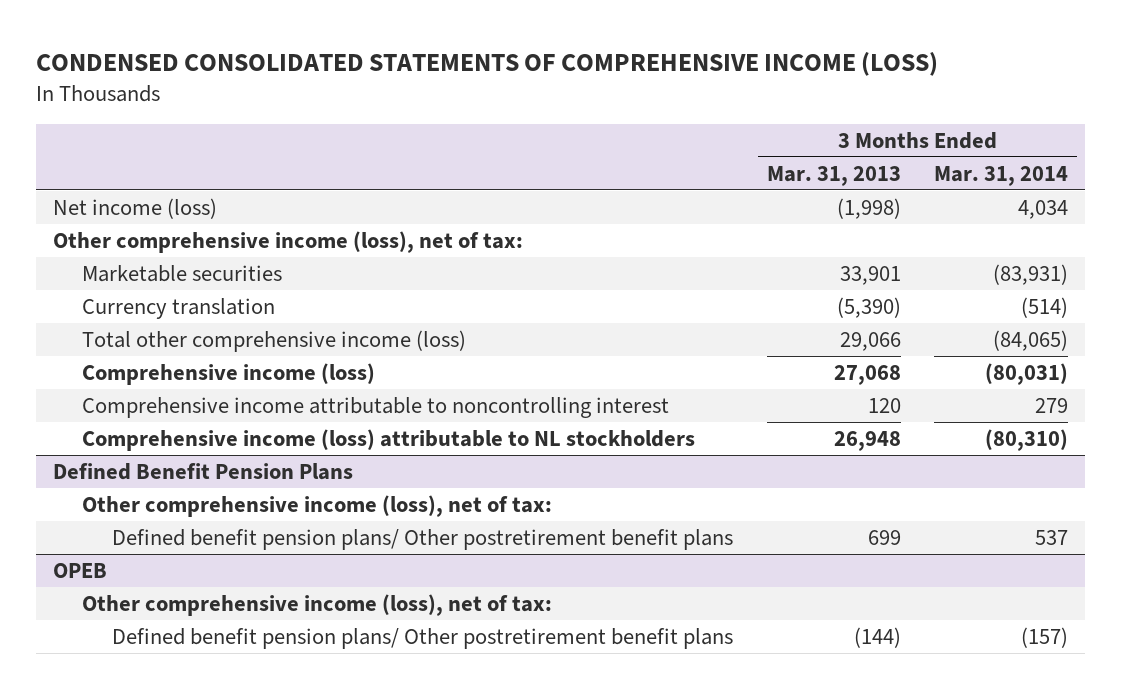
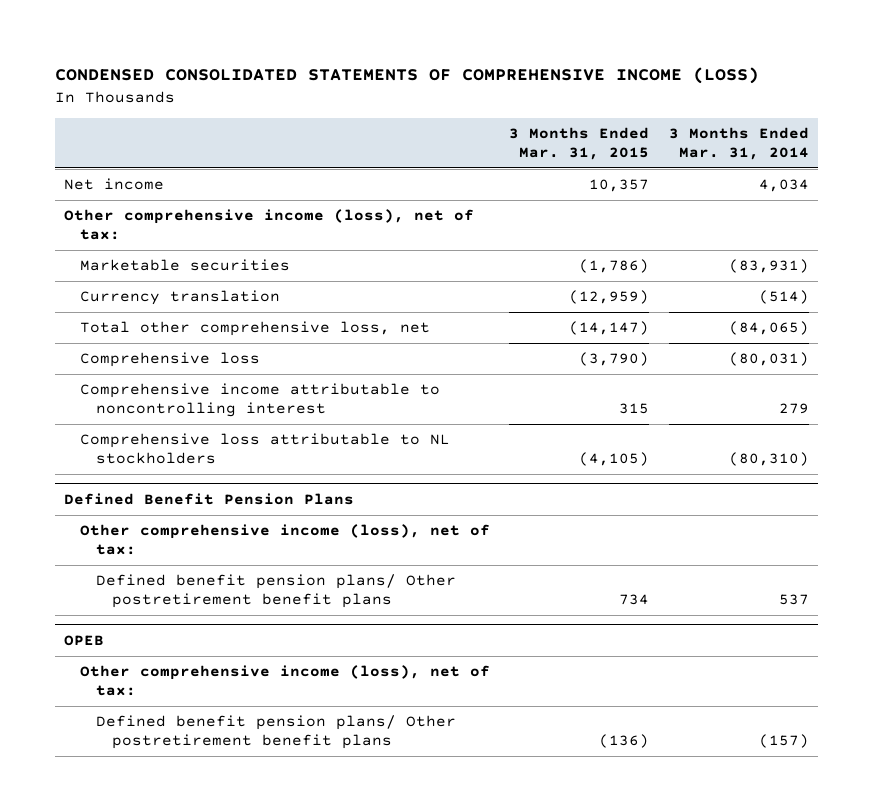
[766,165,901,186] Mar. 31, 2013 -> none
none -> [509,127,650,160] 3 Months Ended Mar. 31, 2015
[52,197,217,219] Net income (loss) -> [64,178,165,191] Net income
[82,329,467,352] Total other comprehensive income (loss) -> [80,321,431,337] Total other comprehensive loss, net
[82,362,376,385] Comprehensive income (loss) -> [80,352,261,368] Comprehensive loss
[82,428,696,451] Comprehensive income (loss) attributable to NL stockholders -> [80,433,451,465] Comprehensive loss attributable to NL stockholders

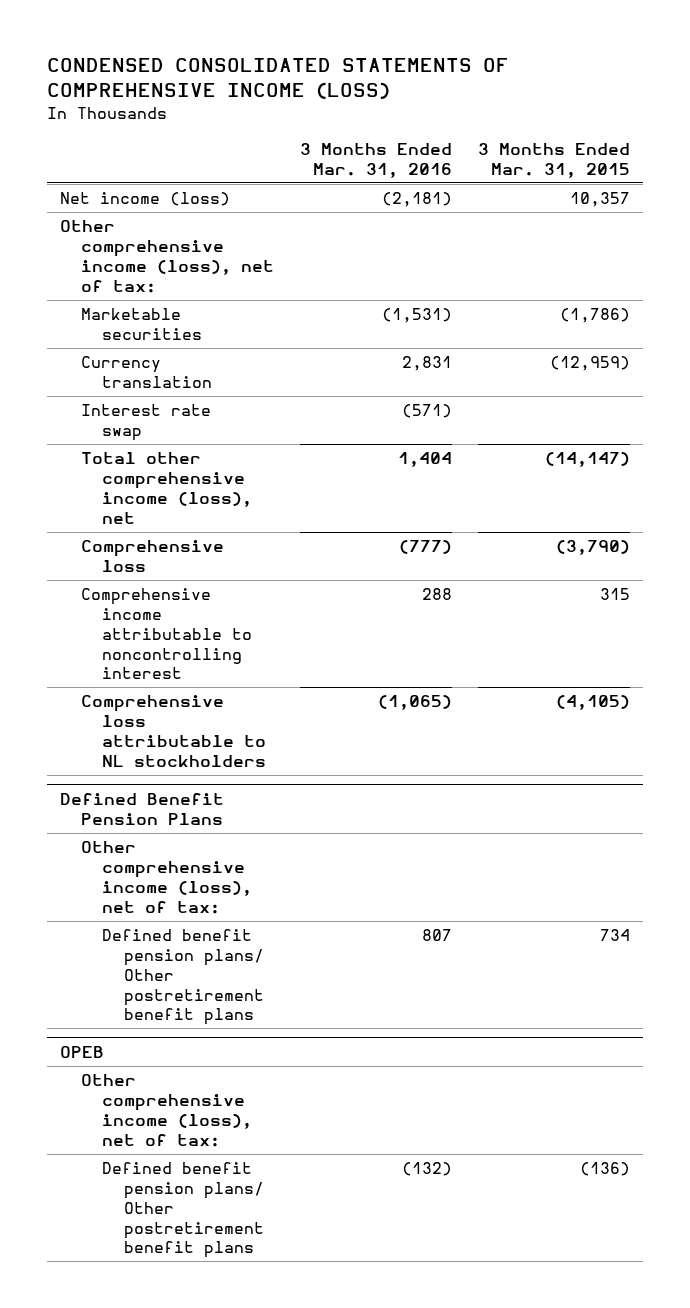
[668,127,809,160] 3 Months Ended Mar. 31, 2014 -> none
none -> [300,142,453,178] 3 Months Ended Mar. 31, 2016
[64,178,165,191] Net income -> [60,192,231,207] Net income (loss)
none -> [81,404,212,442] Interest rate swap
[80,321,431,337] Total other comprehensive loss, net -> [81,452,253,524] Total other comprehensive income (loss), net

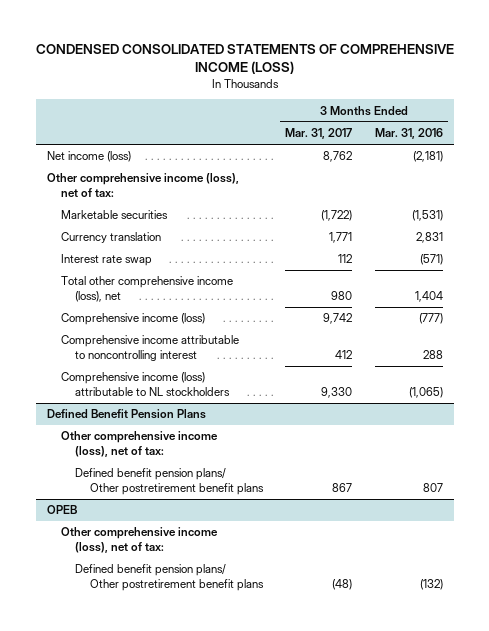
[478,142,631,178] 3 Months Ended Mar. 31, 2015 -> none
none -> [285,128,353,140] Mar. 31, 2017
[81,540,225,573] Comprehensive loss -> [61,313,206,326] Comprehensive income (loss)
[81,695,267,767] Comprehensive loss attributable to NL stockholders -> [61,372,231,396] Comprehensive income (loss) attributable to NL stockholders

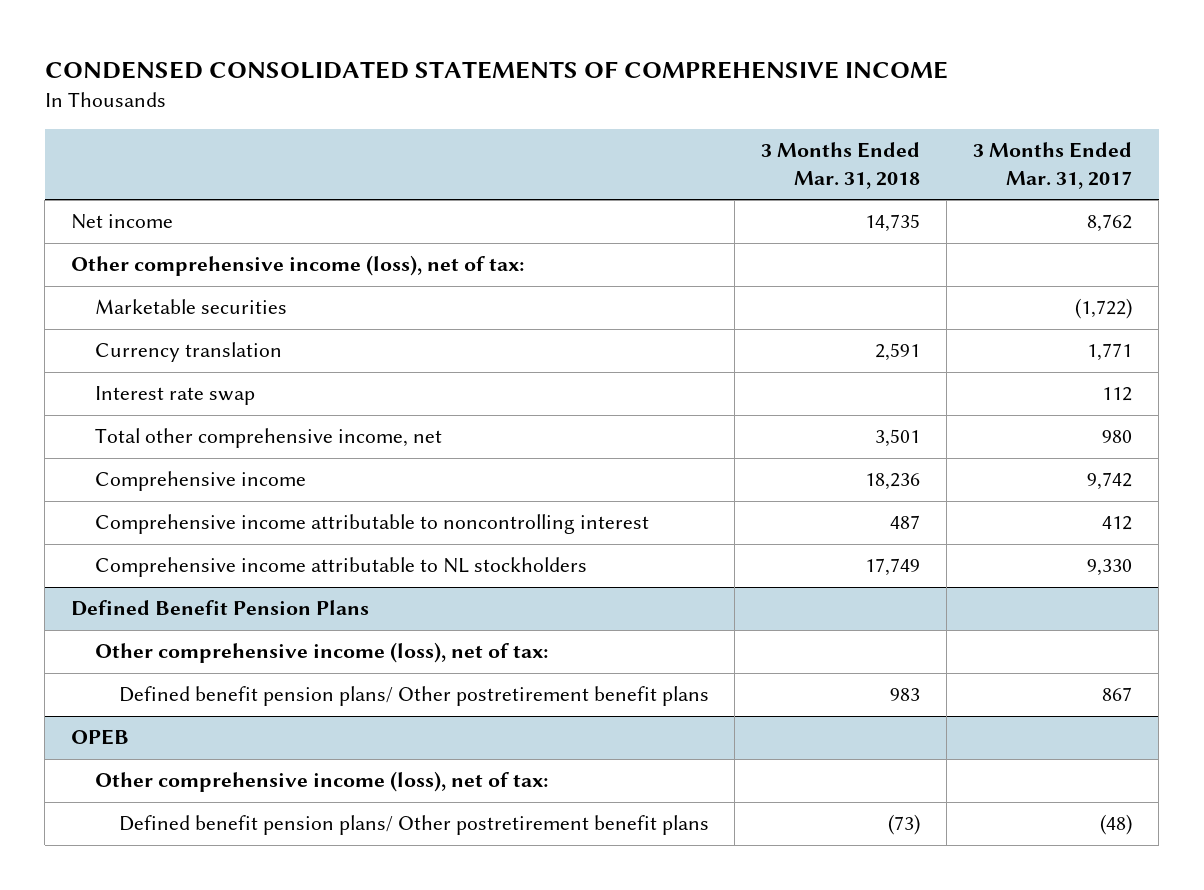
[35,43,454,74] CONDENSED CONSOLIDATED STATEMENTS OF COMPREHENSIVE INCOME (LOSS) -> [44,61,948,80] CONDENSED CONSOLIDATED STATEMENTS OF COMPREHENSIVE INCOME
[374,128,443,140] Mar. 31, 2016 -> none
none -> [761,142,921,189] 3 Months Ended Mar. 31, 2018
[46,151,131,163] Net income (loss) -> [71,214,174,230] Net income
[61,276,234,302] Total other comprehensive income (loss), net -> [94,428,442,449] Total other comprehensive income, net
[61,313,206,326] Comprehensive income (loss) -> [94,471,306,492] Comprehensive income
[61,372,231,396] Comprehensive income (loss) attributable to NL stockholders -> [94,557,587,578] Comprehensive income attributable to NL stockholders

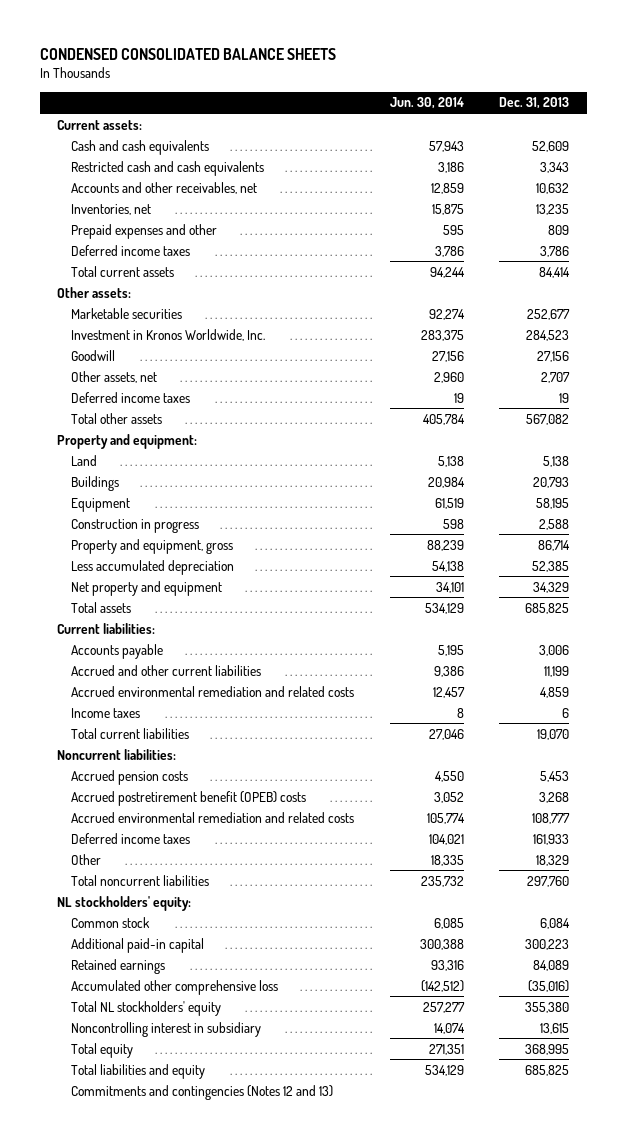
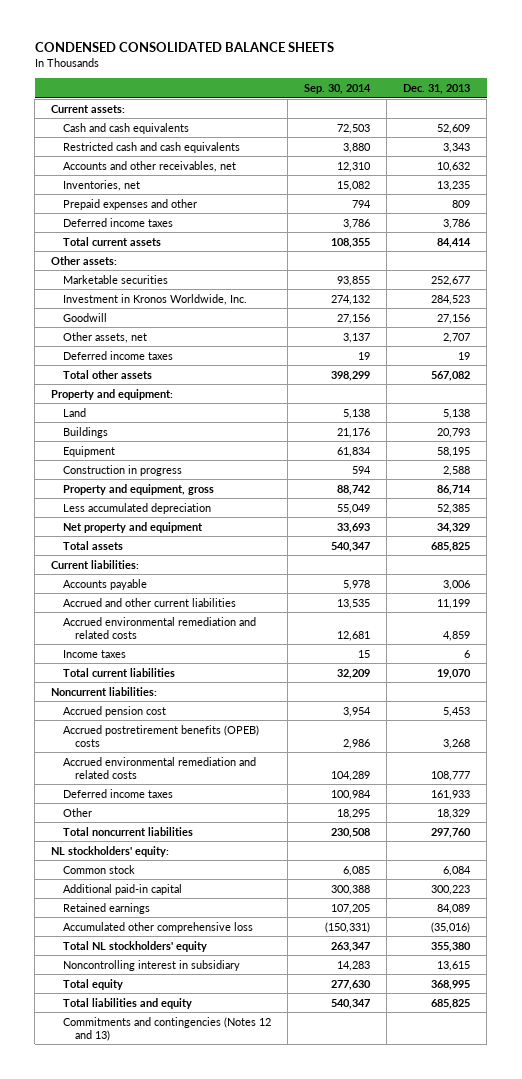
[389,97,464,110] Jun. 30, 2014 -> none
none -> [304,83,372,94] Sep. 30, 2014
[71,769,189,785] Accrued pension costs -> [63,705,167,717] Accrued pension cost
[71,790,307,806] Accrued postretirement benefit (OPEB) costs -> [63,724,260,747] Accrued postretirement benefits (OPEB) costs

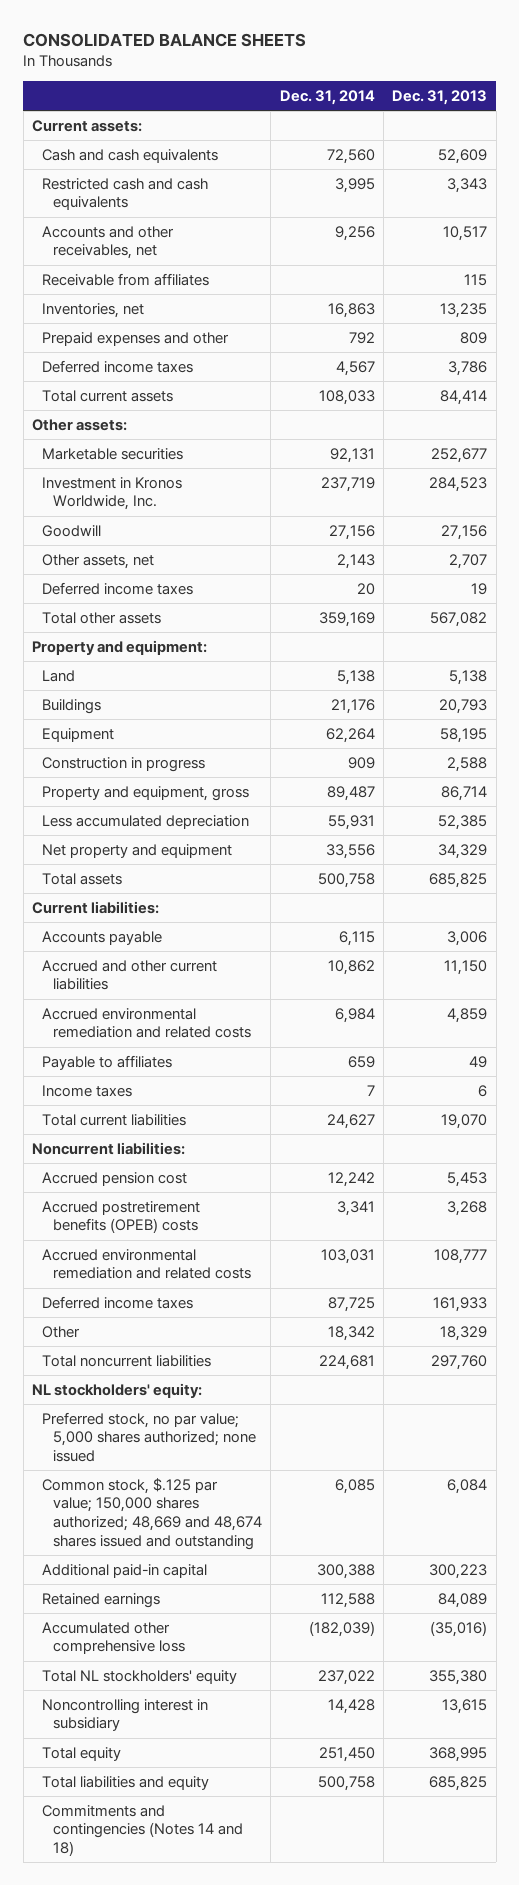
[34,42,334,53] CONDENSED CONSOLIDATED BALANCE SHEETS -> [23,32,307,47] CONSOLIDATED BALANCE SHEETS
[304,83,372,94] Sep. 30, 2014 -> none
none -> [279,89,375,105] Dec. 31, 2014
[437,161,471,172] 10,632 -> [443,225,488,241] 10,517
none -> [42,272,210,286] Receivable from affiliates
[437,598,471,609] 11,199 -> [444,959,488,975] 11,150
none -> [42,1054,173,1070] Payable to affiliates
none -> [42,1411,256,1463] Preferred stock, no par value; 5,000 shares authorized; none issued
[63,864,136,874] Common stock -> [42,1477,262,1550] Common stock, $.125 par value; 150,000 shares authorized; 48,669 and 48,674 shares issued and outstanding
[63,1016,272,1041] Commitments and contingencies (Notes 12 and 13) -> [42,1804,243,1857] Commitments and contingencies (Notes 14 and 18)

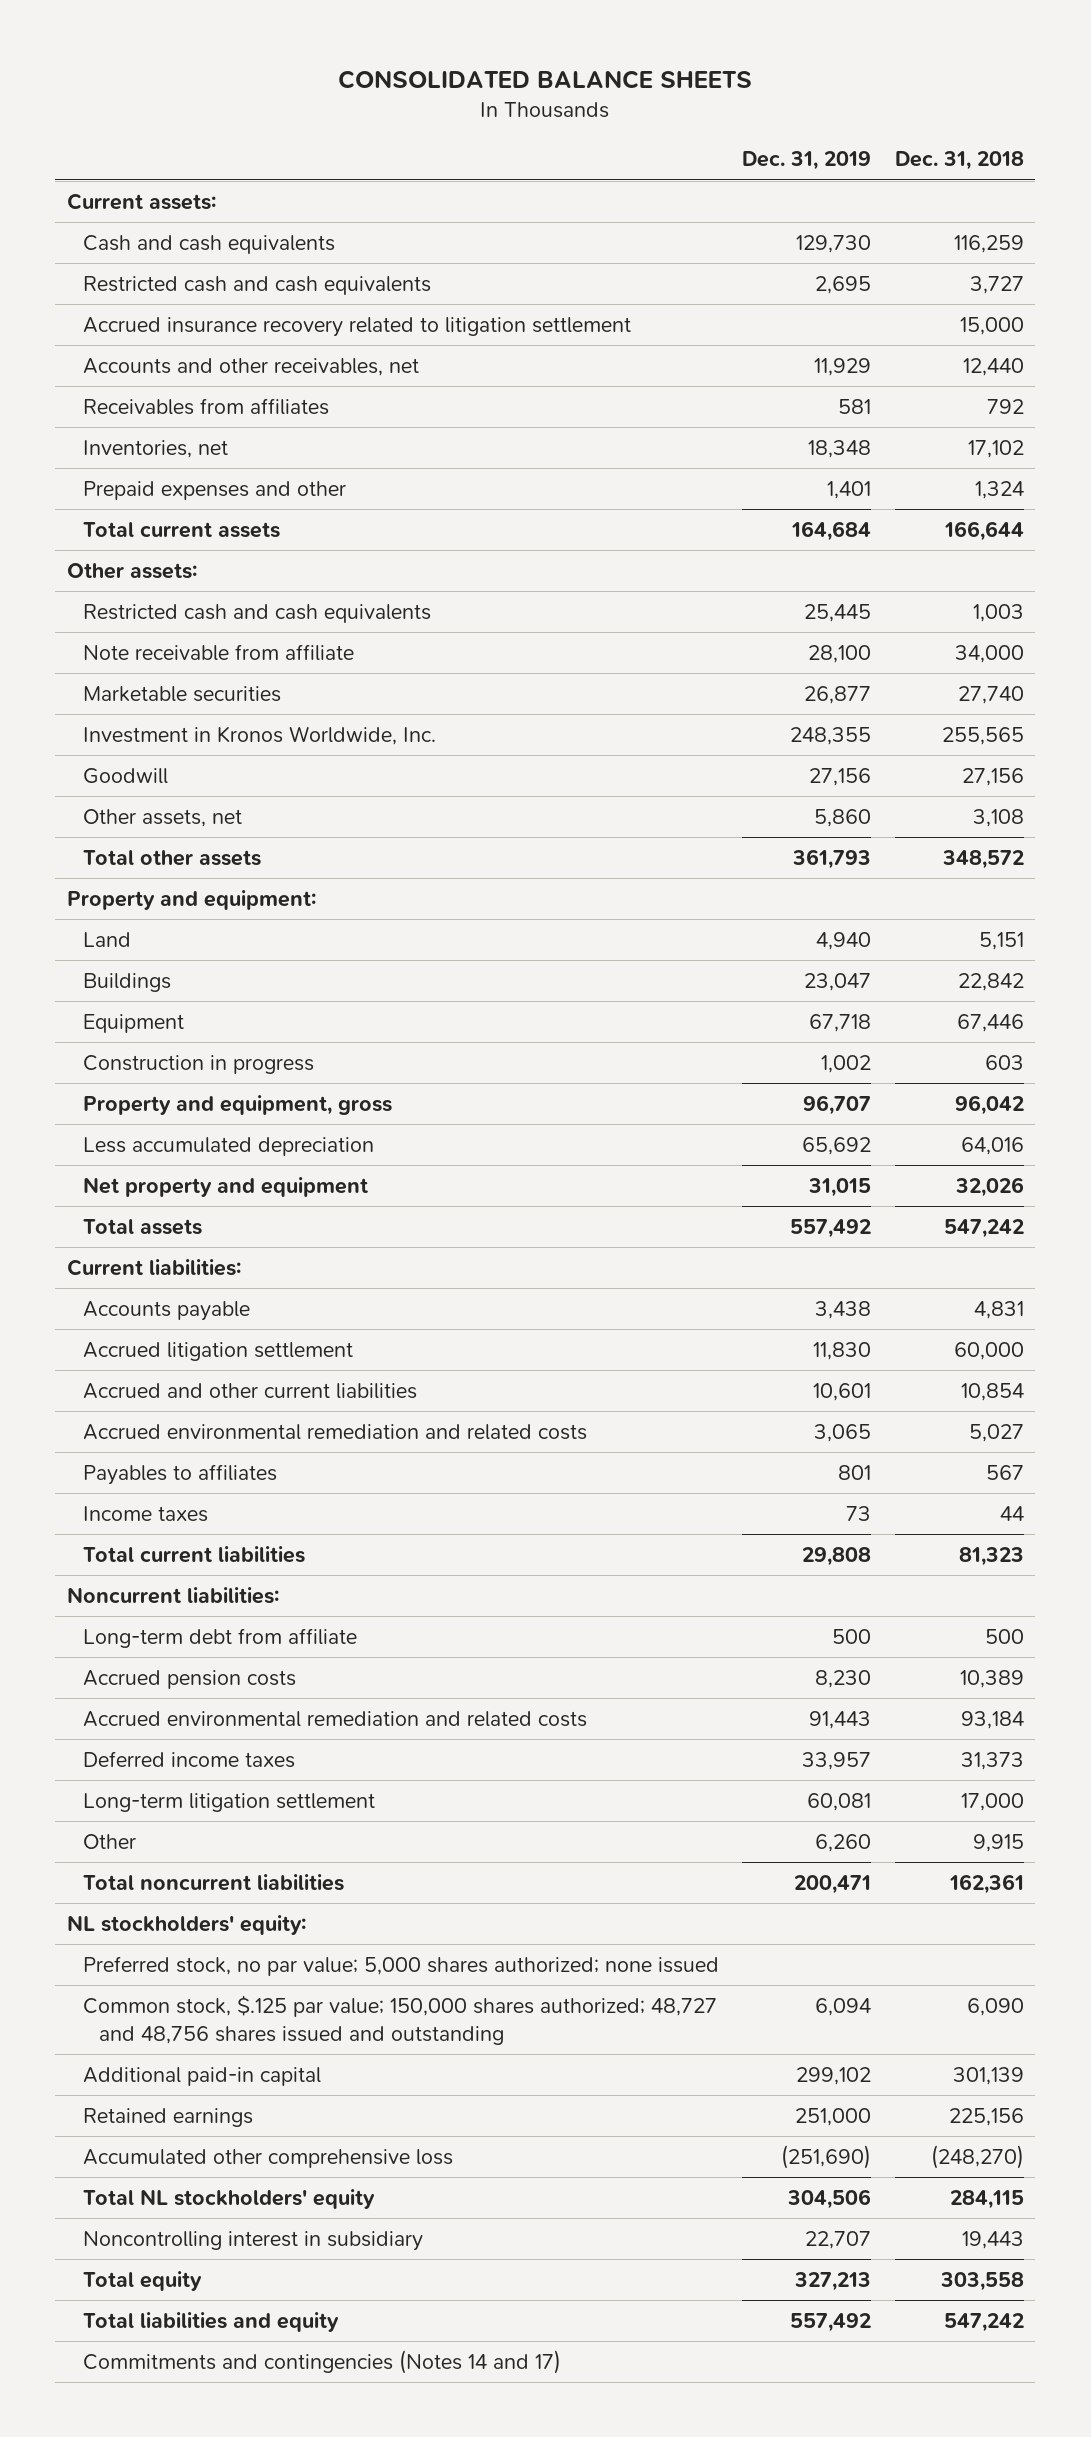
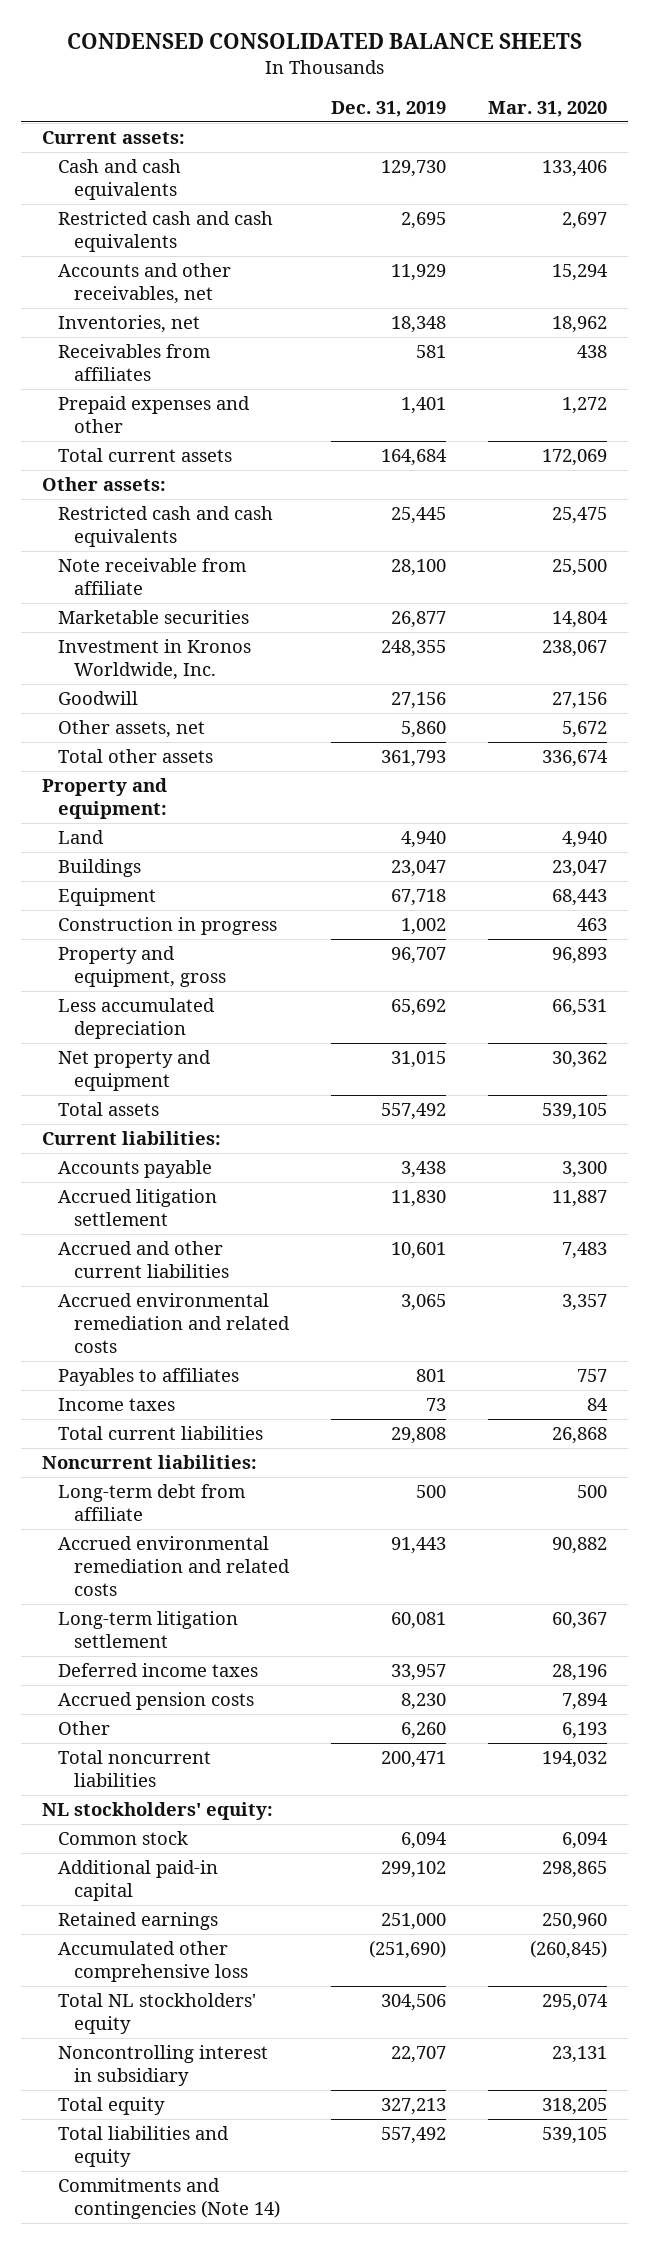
[338,70,753,90] CONSOLIDATED BALANCE SHEETS -> [66,33,582,50] CONDENSED CONSOLIDATED BALANCE SHEETS
[894,151,1024,171] Dec. 31, 2018 -> none
none -> [488,100,608,117] Mar. 31, 2020
[82,316,631,337] Accrued insurance recovery related to litigation settlement -> none
[82,397,329,415] Receivables from affiliates -> [57,344,210,382] Receivables from affiliates
[82,1750,295,1768] Deferred income taxes -> [57,1663,258,1678] Deferred income taxes
[82,1669,296,1689] Accrued pension costs -> [57,1692,254,1711] Accrued pension costs
[82,1955,719,1976] Preferred stock, no par value; 5,000 shares authorized; none issued -> none
[82,1994,717,2045] Common stock, $.125 par value; 150,000 shares authorized; 48,727 and 48,756 shares issued and outstanding -> [57,1831,188,1846] Common stock
[82,2349,561,2374] Commitments and contingencies (Notes 14 and 17) -> [57,2178,280,2220] Commitments and contingencies (Note 14)

